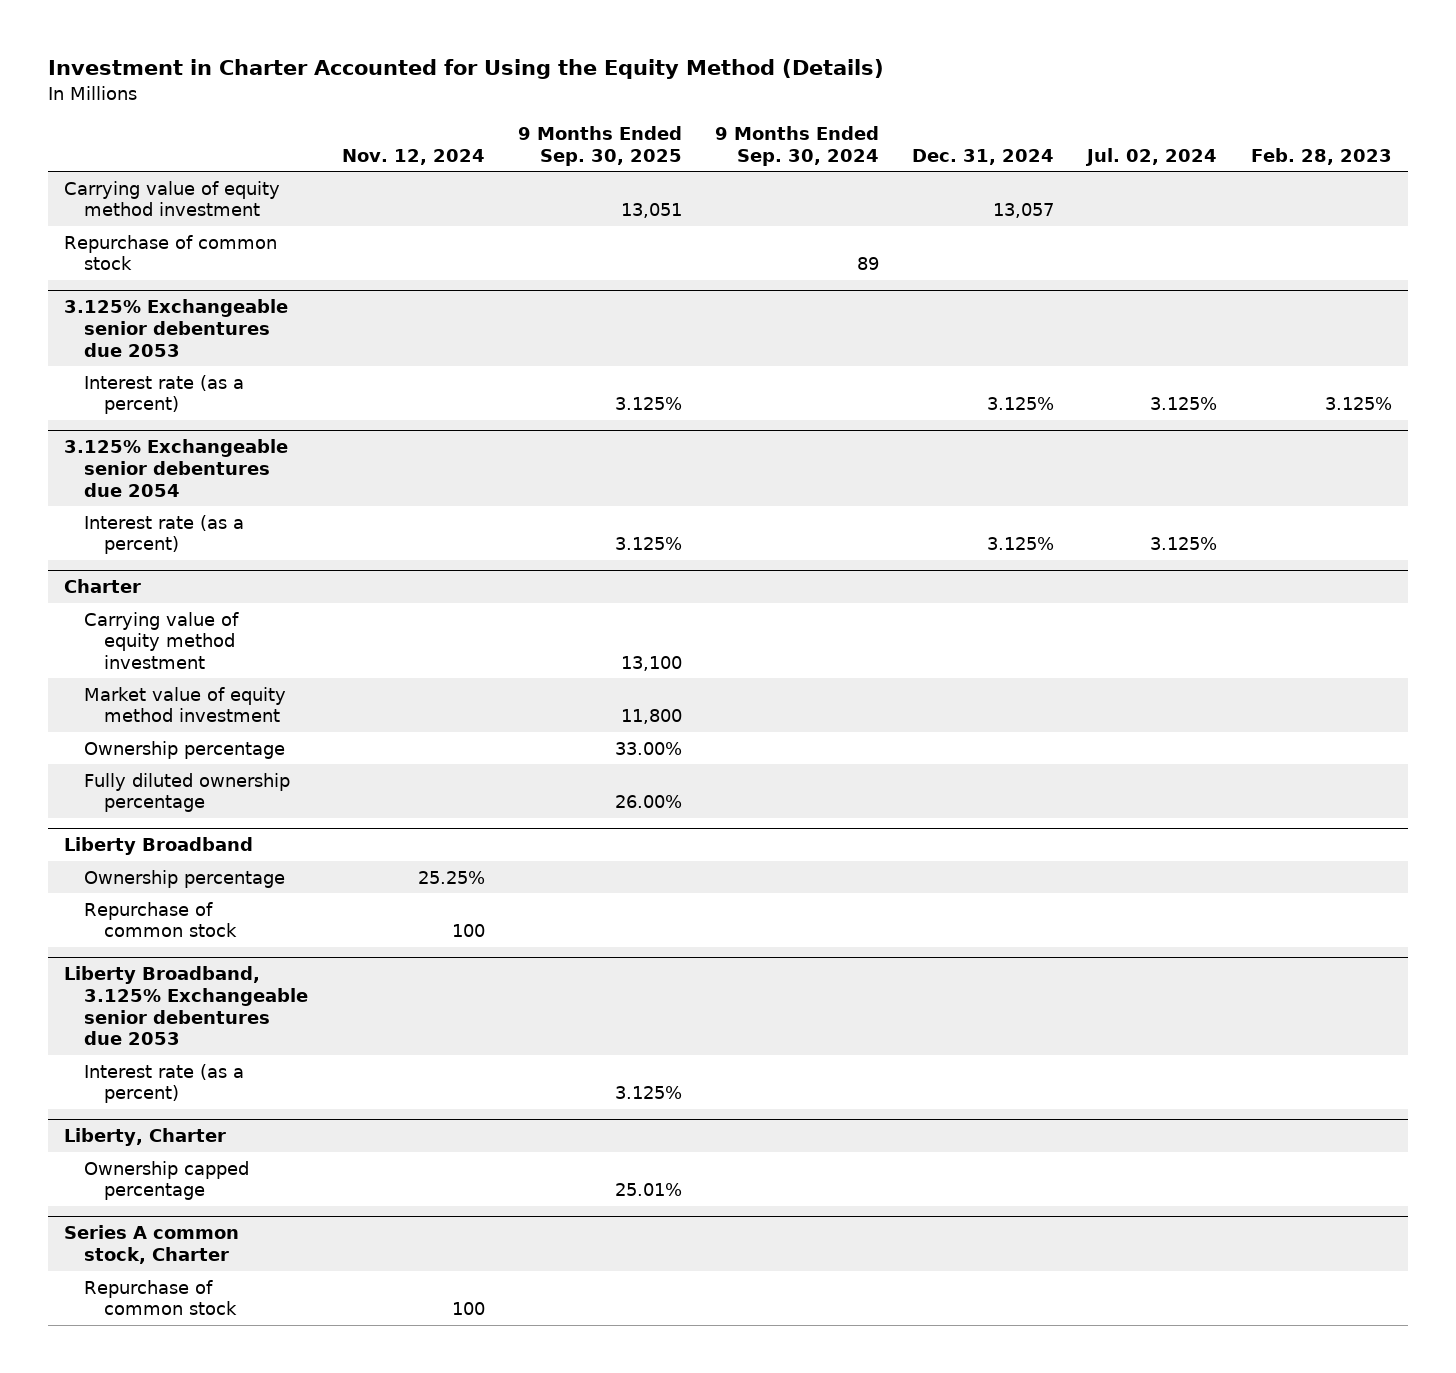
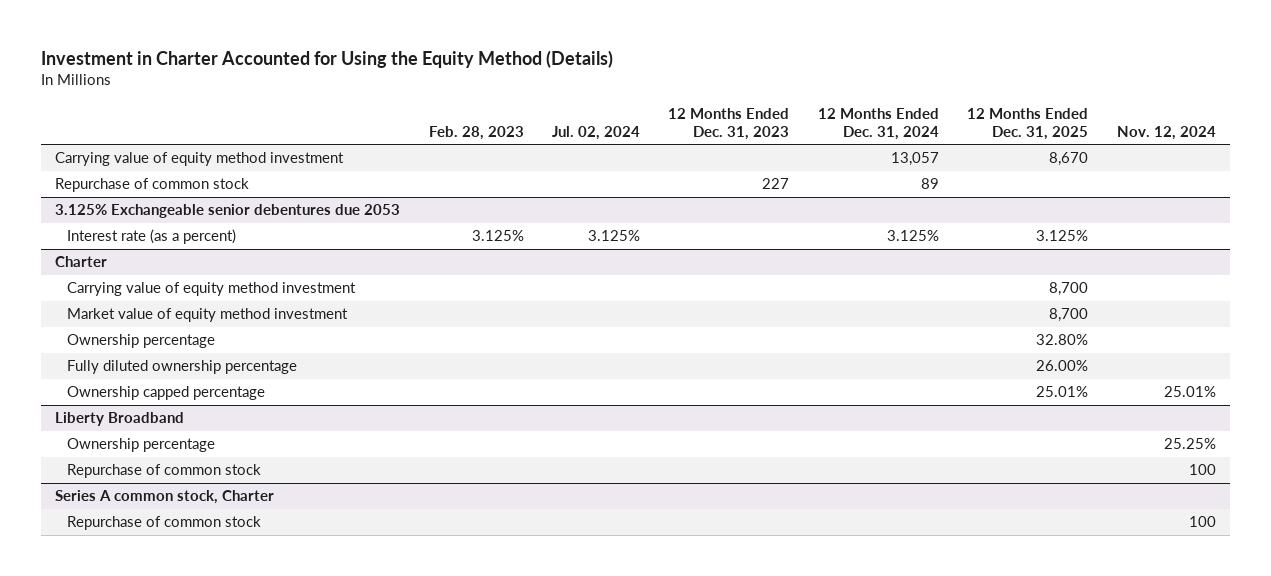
[517,125,682,166] 9 Months Ended Sep. 30, 2025 -> none
[714,125,879,166] 9 Months Ended Sep. 30, 2024 -> none
[912,148,1055,165] Dec. 31, 2024 -> none
none -> [668,107,790,141] 12 Months Ended Dec. 31, 2023
none -> [817,107,939,141] 12 Months Ended Dec. 31, 2024
none -> [967,107,1089,141] 12 Months Ended Dec. 31, 2025
[64,439,289,497] 3.125% Exchangeable senior debentures due 2054 -> none
[84,514,245,555] Interest rate (as a percent) -> none
none -> [66,386,265,401] Ownership capped percentage
[64,966,309,1046] Liberty Broadband, 3.125% Exchangeable senior debentures due 2053 -> none
[84,1063,245,1104] Interest rate (as a percent) -> none
[64,1128,227,1147] Liberty, Charter -> none
[84,1160,250,1201] Ownership capped percentage -> none

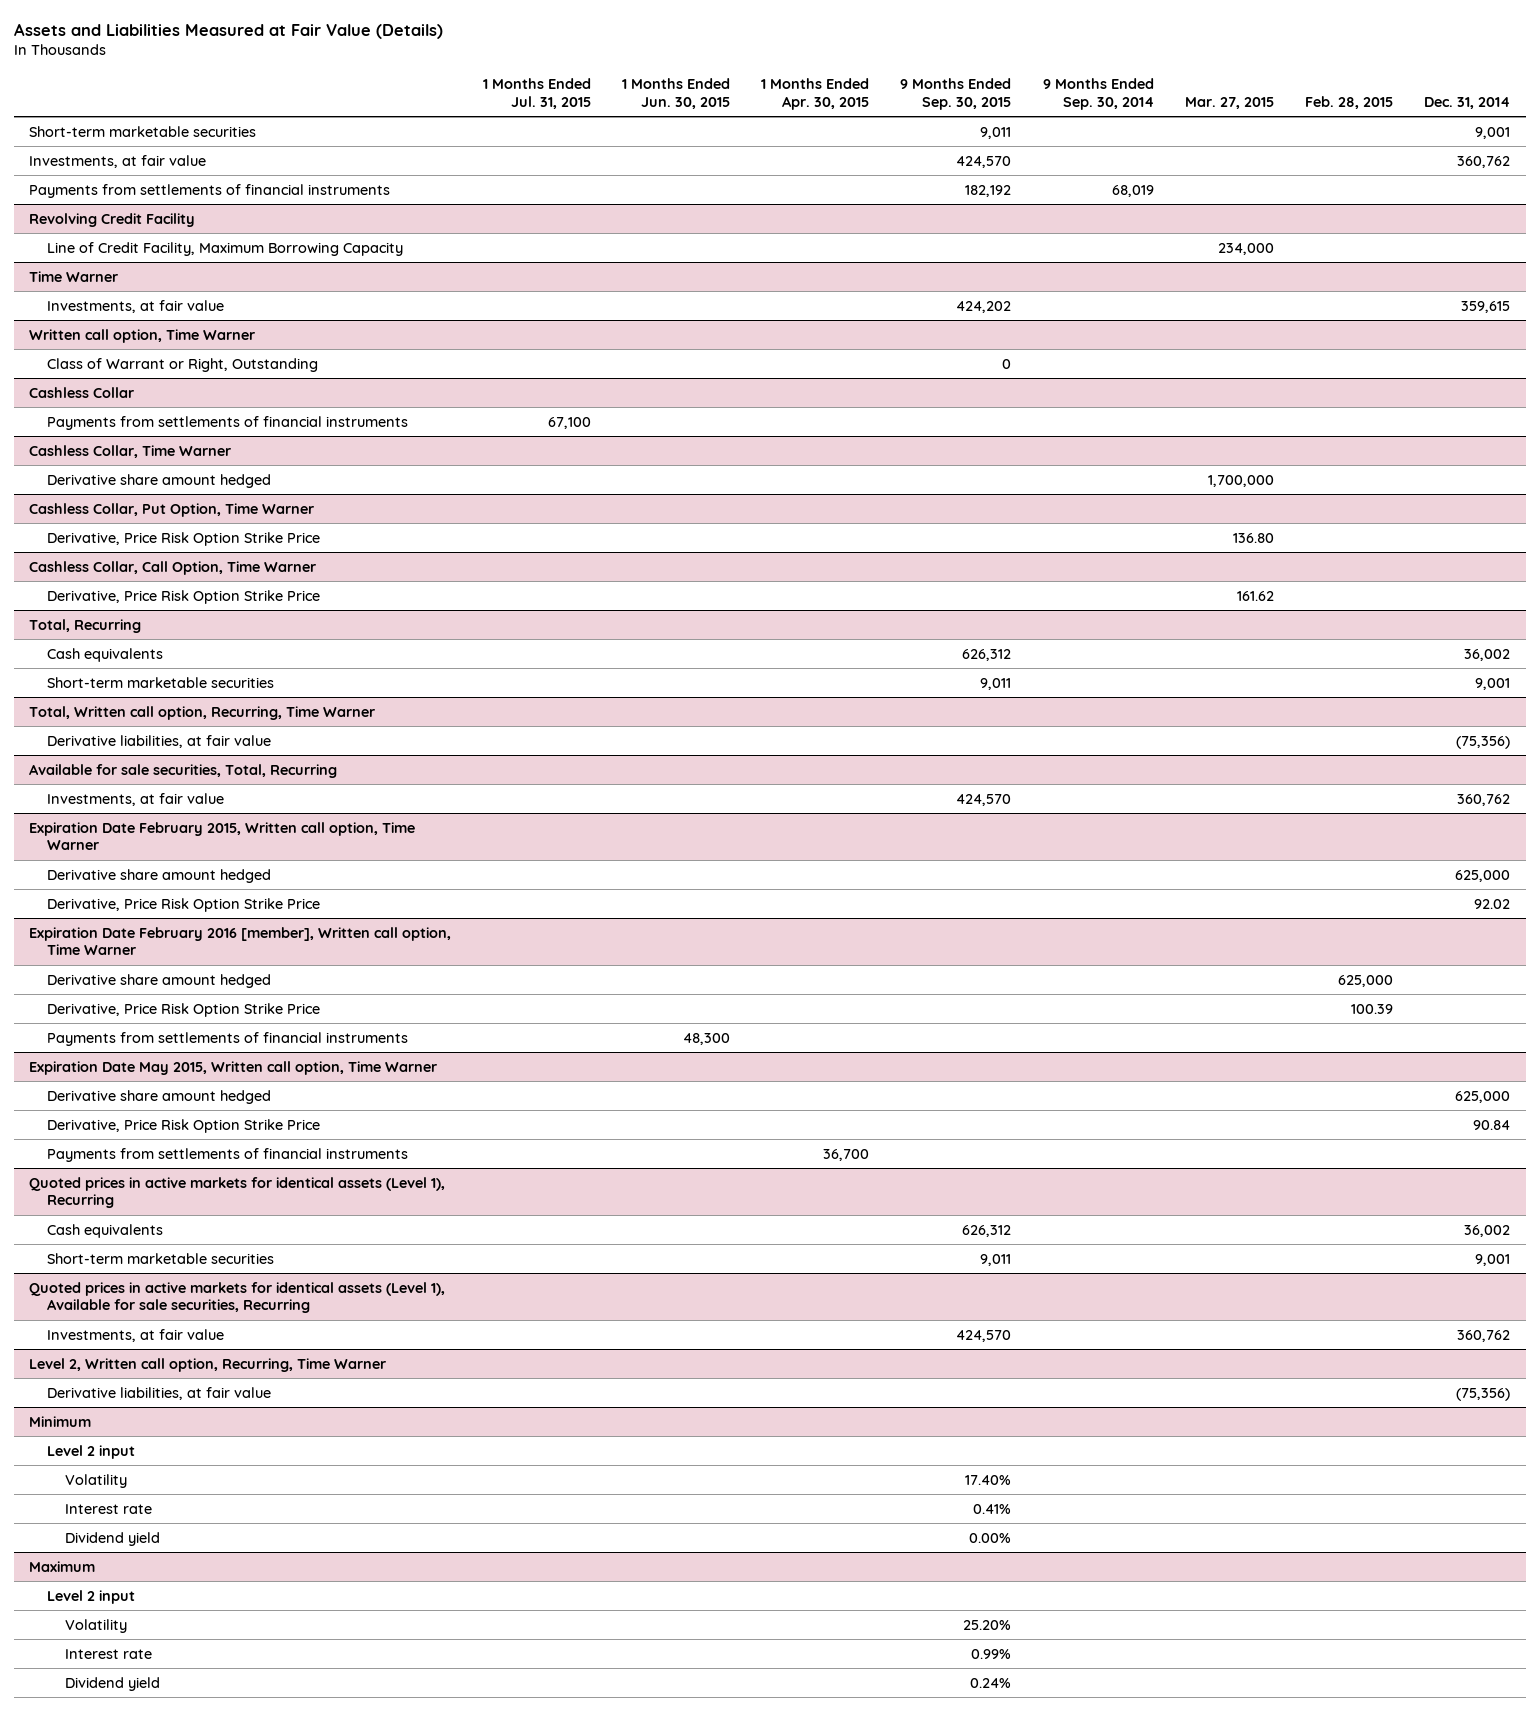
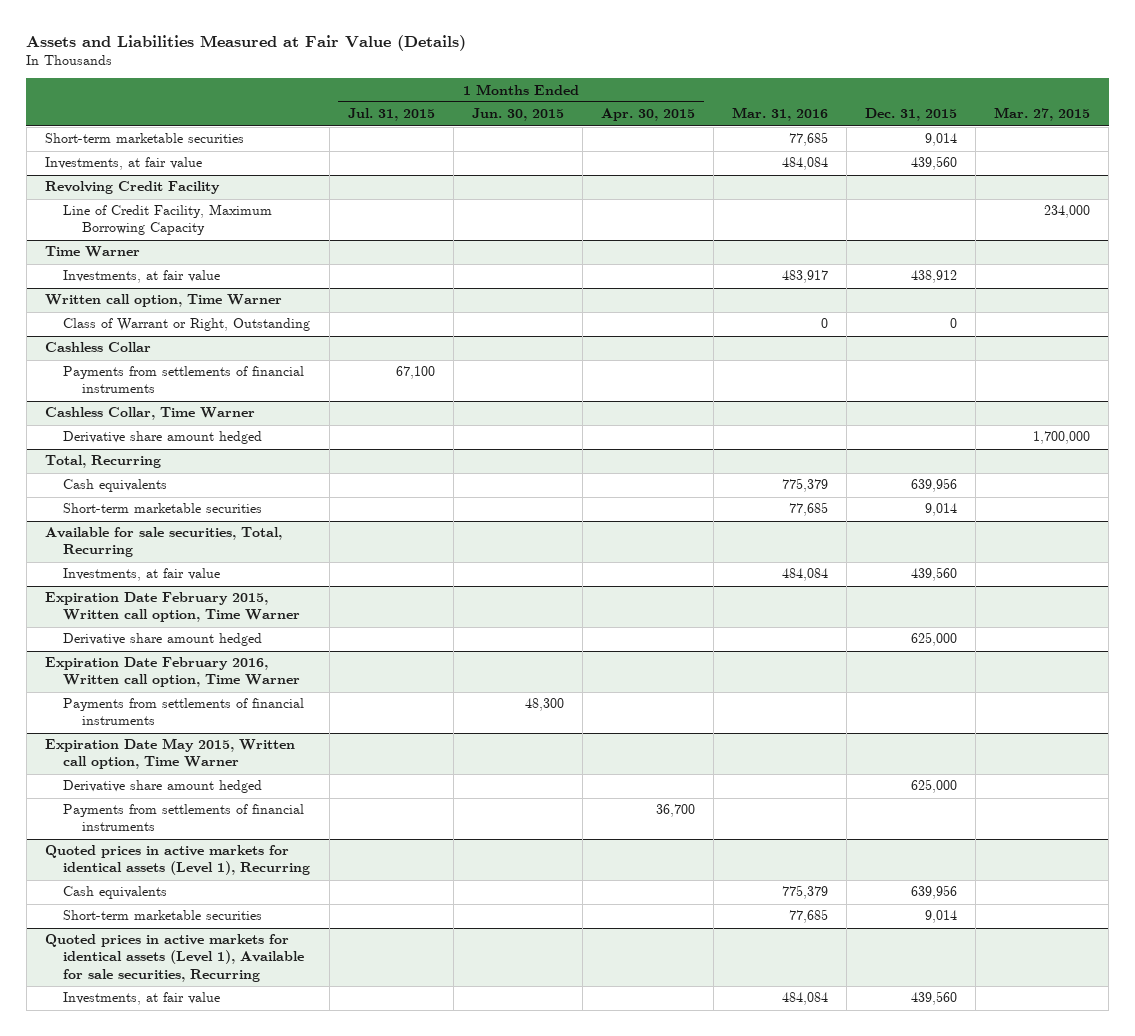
[900,78,1012,111] 9 Months Ended Sep. 30, 2015 -> none
[1042,78,1154,111] 9 Months Ended Sep. 30, 2014 -> none
[1305,96,1394,110] Feb. 28, 2015 -> none
[1424,97,1511,110] Dec. 31, 2014 -> none
none -> [732,107,829,122] Mar. 31, 2016
none -> [865,108,958,122] Dec. 31, 2015
[29,183,391,198] Payments from settlements of financial instruments -> none
[29,502,315,517] Cashless Collar, Put Option, Time Warner -> none
[46,531,320,546] Derivative, Price Risk Option Strike Price -> none
[29,560,317,575] Cashless Collar, Call Option, Time Warner -> none
[46,589,320,604] Derivative, Price Risk Option Strike Price -> none
[29,705,376,720] Total, Written call option, Recurring, Time Warner -> none
[46,734,271,748] Derivative liabilities, at fair value -> none
[46,897,320,912] Derivative, Price Risk Option Strike Price -> none
[46,973,271,988] Derivative share amount hedged -> none
[46,1002,320,1017] Derivative, Price Risk Option Strike Price -> none
[29,926,452,956] Expiration Date February 2016 [member], Written call option, Time Warner -> [44,657,301,688] Expiration Date February 2016, Written call option, Time Warner
[46,1118,320,1133] Derivative, Price Risk Option Strike Price -> none
[29,1357,387,1372] Level 2, Written call option, Recurring, Time Warner -> none
[46,1386,271,1400] Derivative liabilities, at fair value -> none
[29,1415,92,1427] Minimum -> none
[46,1444,135,1459] Level 2 input -> none
[64,1473,127,1488] Volatility -> none
[64,1503,152,1514] Interest rate -> none
[64,1531,160,1546] Dividend yield -> none
[29,1560,96,1572] Maximum -> none
[46,1589,135,1604] Level 2 input -> none
[64,1618,127,1633] Volatility -> none
[64,1648,152,1659] Interest rate -> none
[64,1676,160,1691] Dividend yield -> none

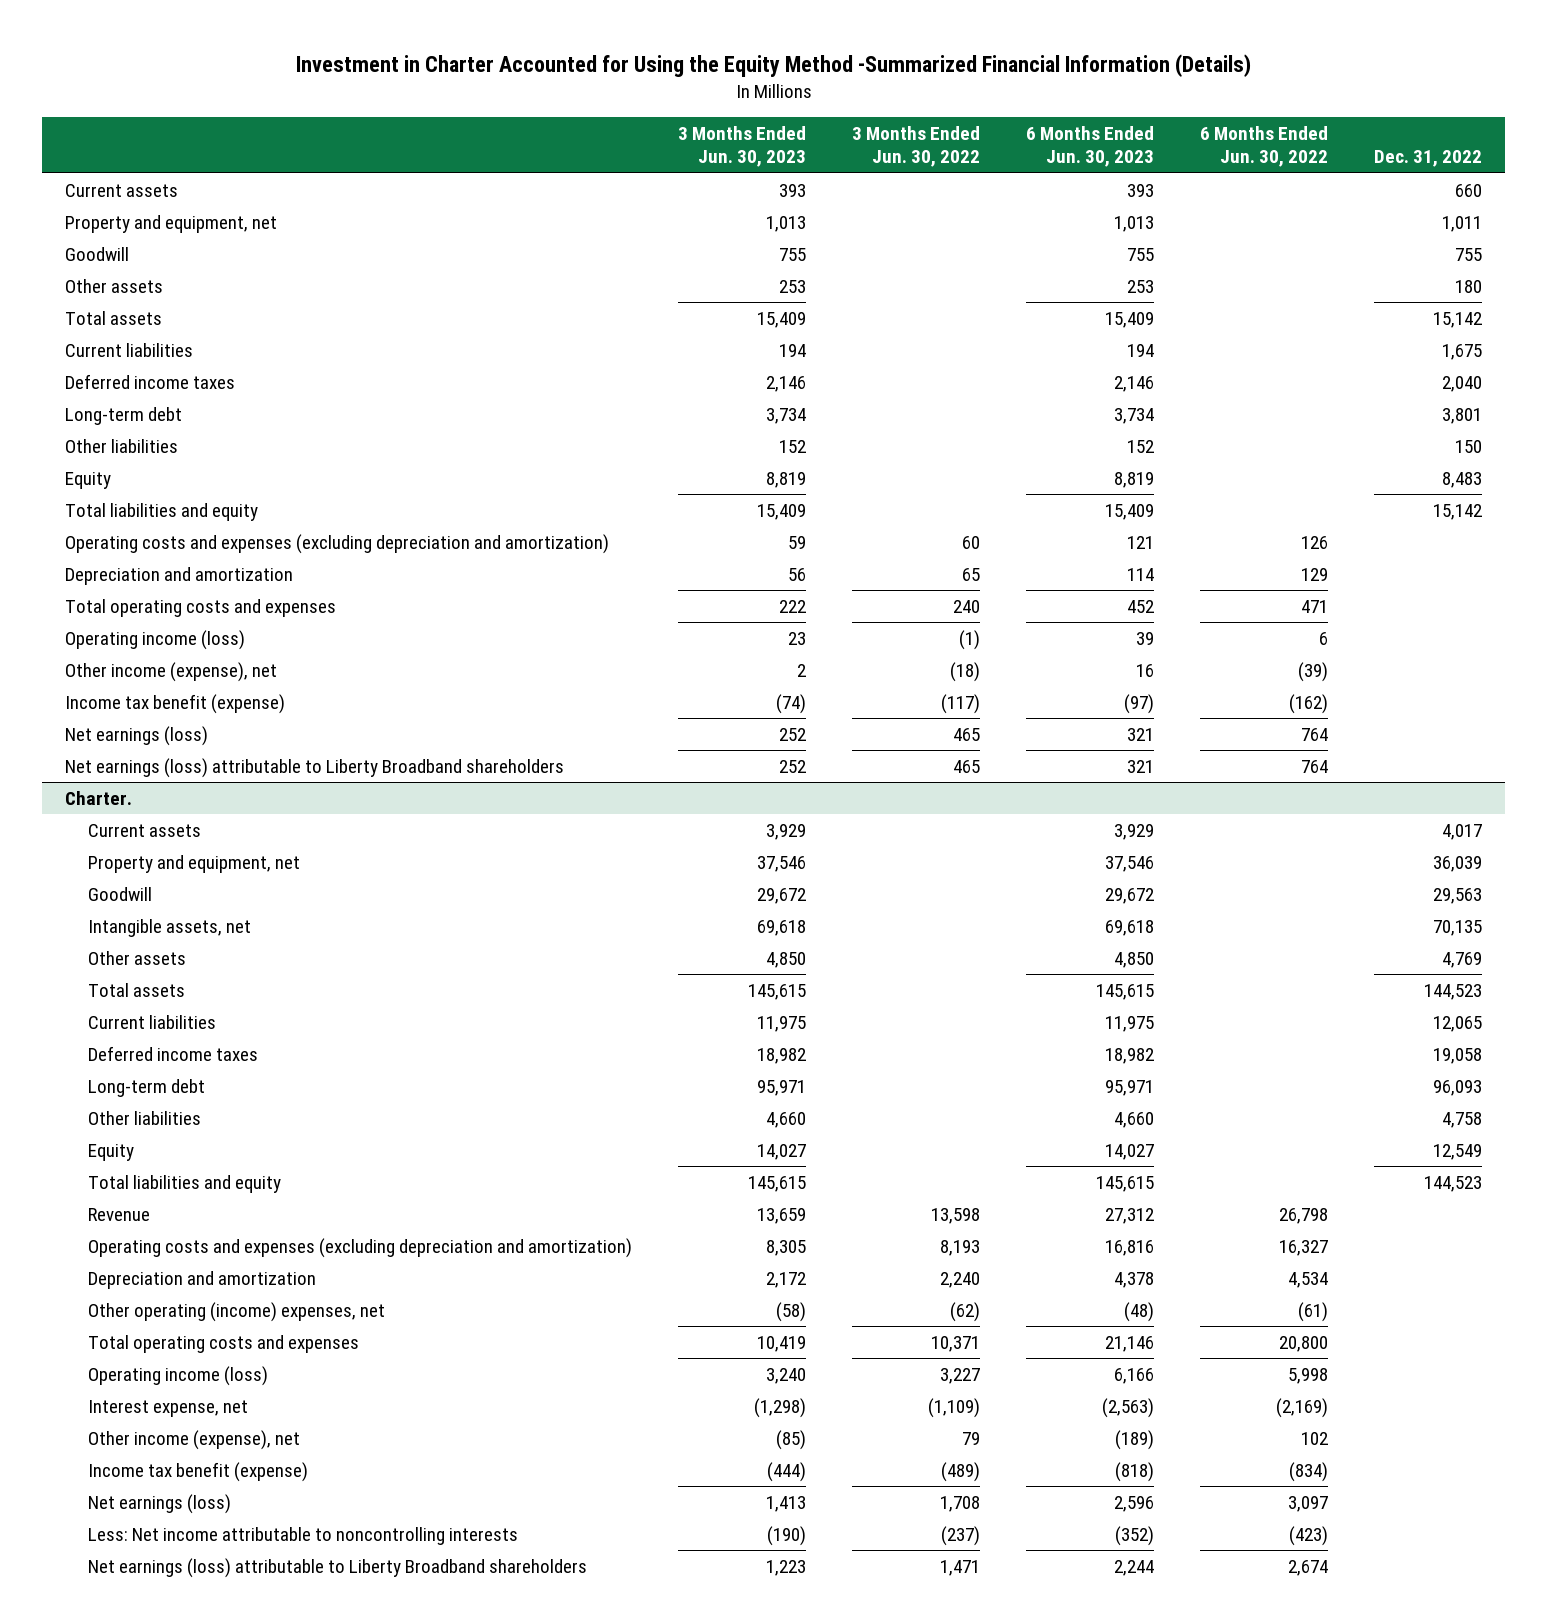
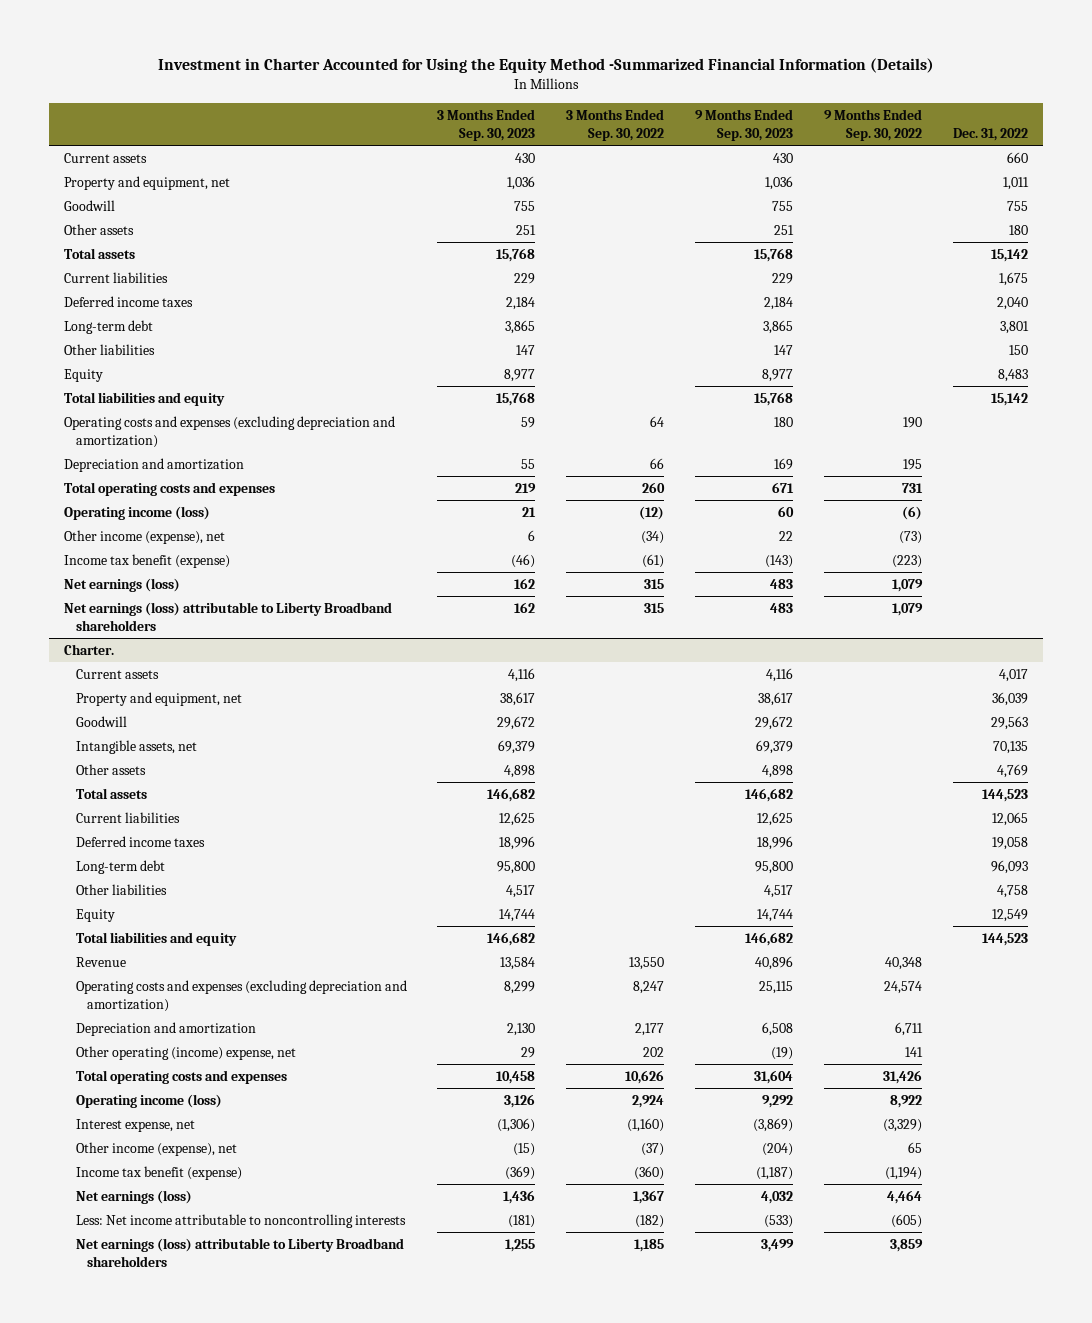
[678,126,807,168] 3 Months Ended Jun. 30, 2023 -> none
[852,126,981,168] 3 Months Ended Jun. 30, 2022 -> none
[1026,126,1155,168] 6 Months Ended Jun. 30, 2023 -> none
[1200,126,1329,168] 6 Months Ended Jun. 30, 2022 -> none
none -> [437,108,536,142] 3 Months Ended Sep. 30, 2023
none -> [566,108,665,142] 3 Months Ended Sep. 30, 2022
none -> [695,108,794,142] 9 Months Ended Sep. 30, 2023
none -> [824,108,923,142] 9 Months Ended Sep. 30, 2022
[88,1301,386,1322] Other operating (income) expenses, net -> [75,1045,296,1060] Other operating (income) expense, net

